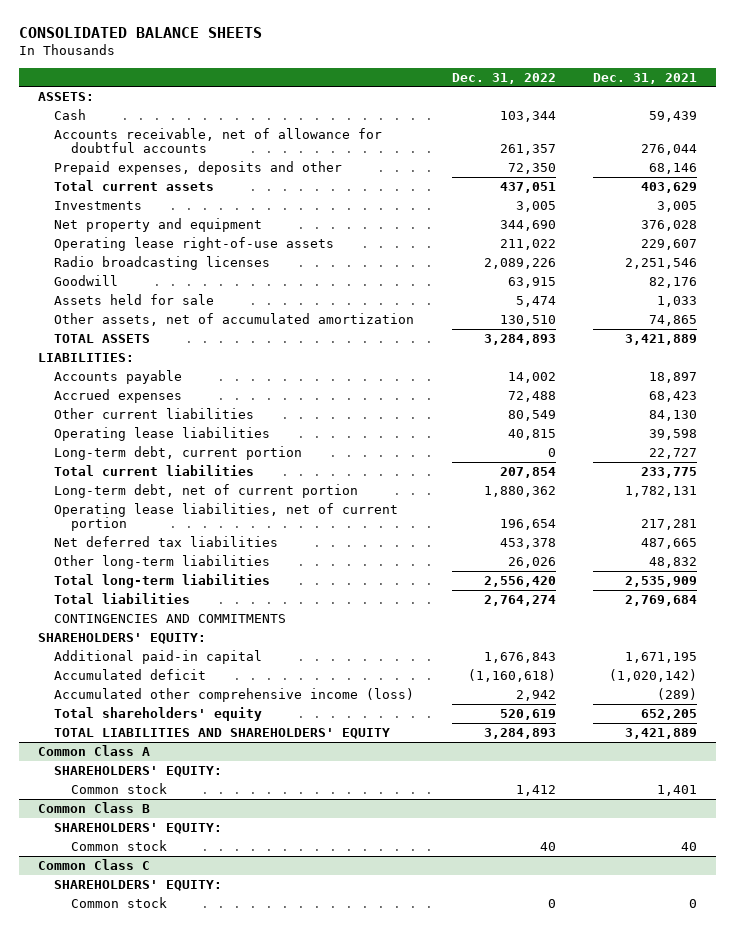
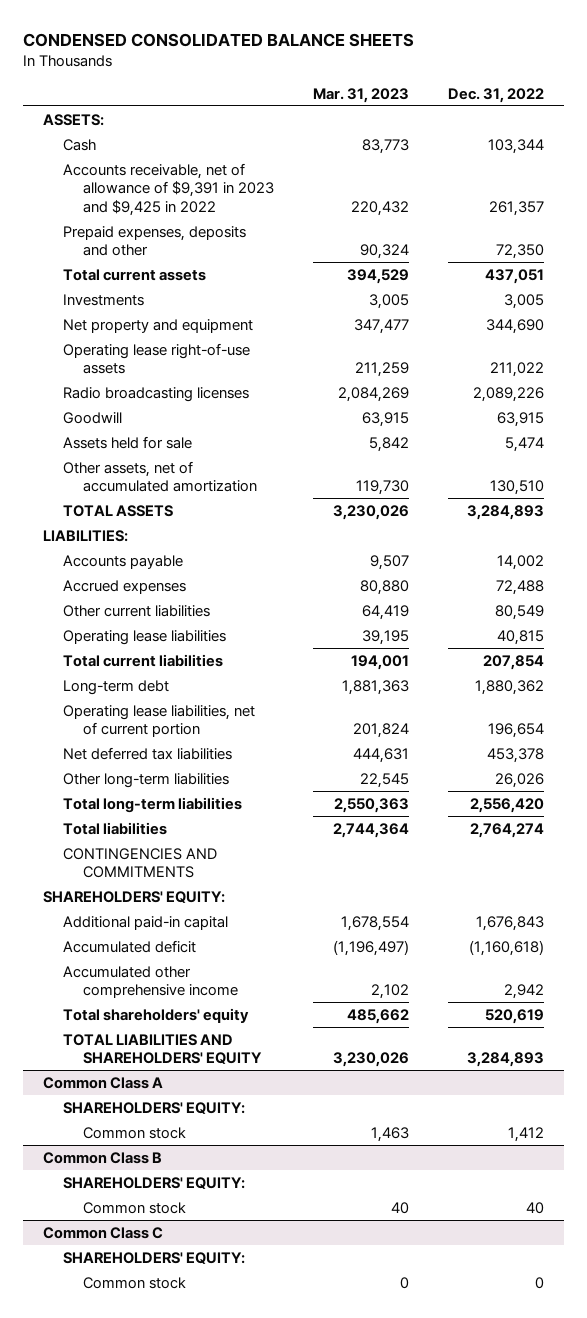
[18,27,262,39] CONSOLIDATED BALANCE SHEETS -> [23,33,415,48] CONDENSED CONSOLIDATED BALANCE SHEETS
[593,72,698,84] Dec. 31, 2021 -> none
none -> [312,87,409,103] Mar. 31, 2023
[54,127,383,154] Accounts receivable, net of allowance for doubtful accounts -> [62,162,274,217] Accounts receivable, net of allowance of $9,391 in 2023 and $9,425 in 2022
[54,445,303,460] Long-term debt, current portion -> none
[54,483,359,498] Long-term debt, net of current portion -> [62,679,169,695] Long-term debt
[54,687,415,702] Accumulated other comprehensive income (loss) -> [62,965,238,999] Accumulated other comprehensive income

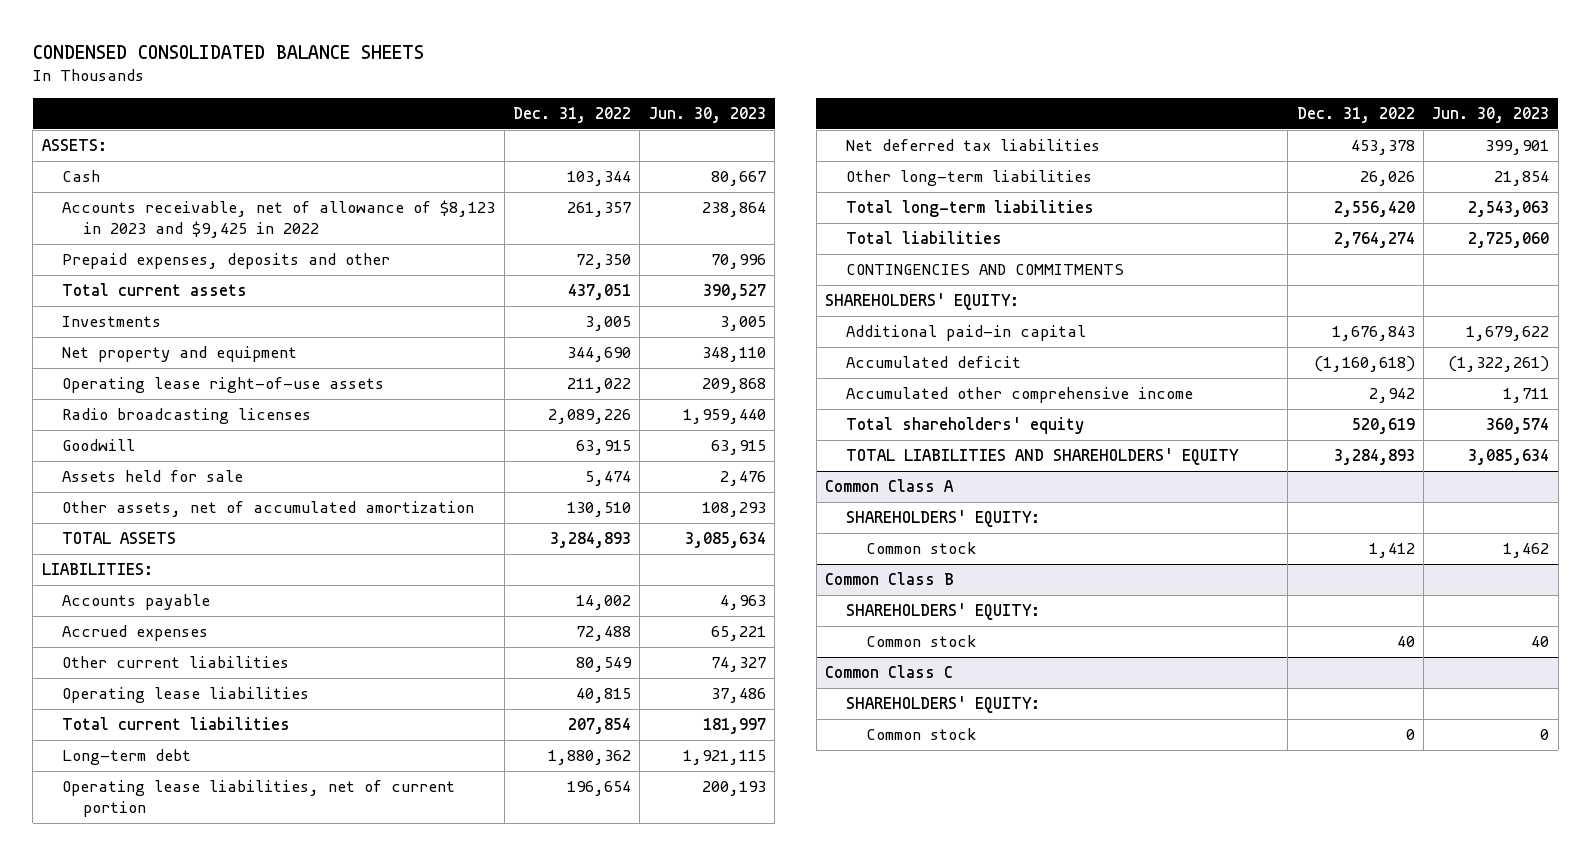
[312,87,409,103] Mar. 31, 2023 -> none
none -> [648,107,766,124] Jun. 30, 2023
[62,162,274,217] Accounts receivable, net of allowance of $9,391 in 2023 and $9,425 in 2022 -> [62,200,496,239] Accounts receivable, net of allowance of $8,123 in 2023 and $9,425 in 2022

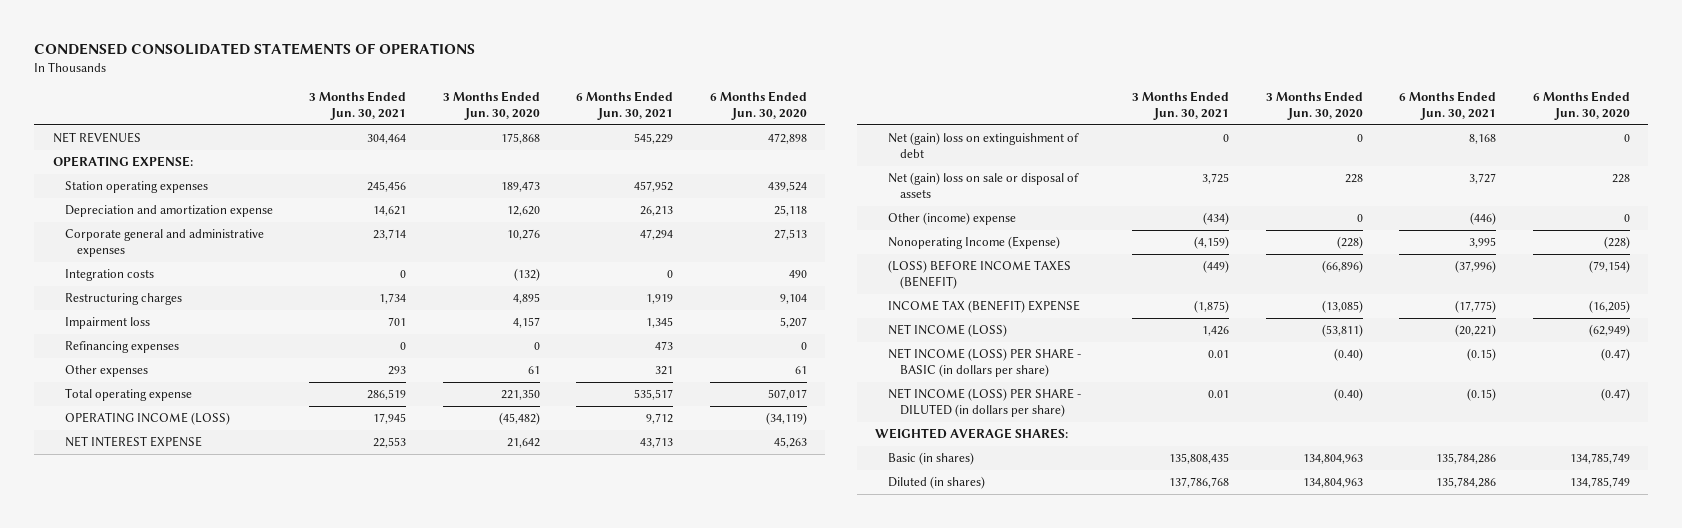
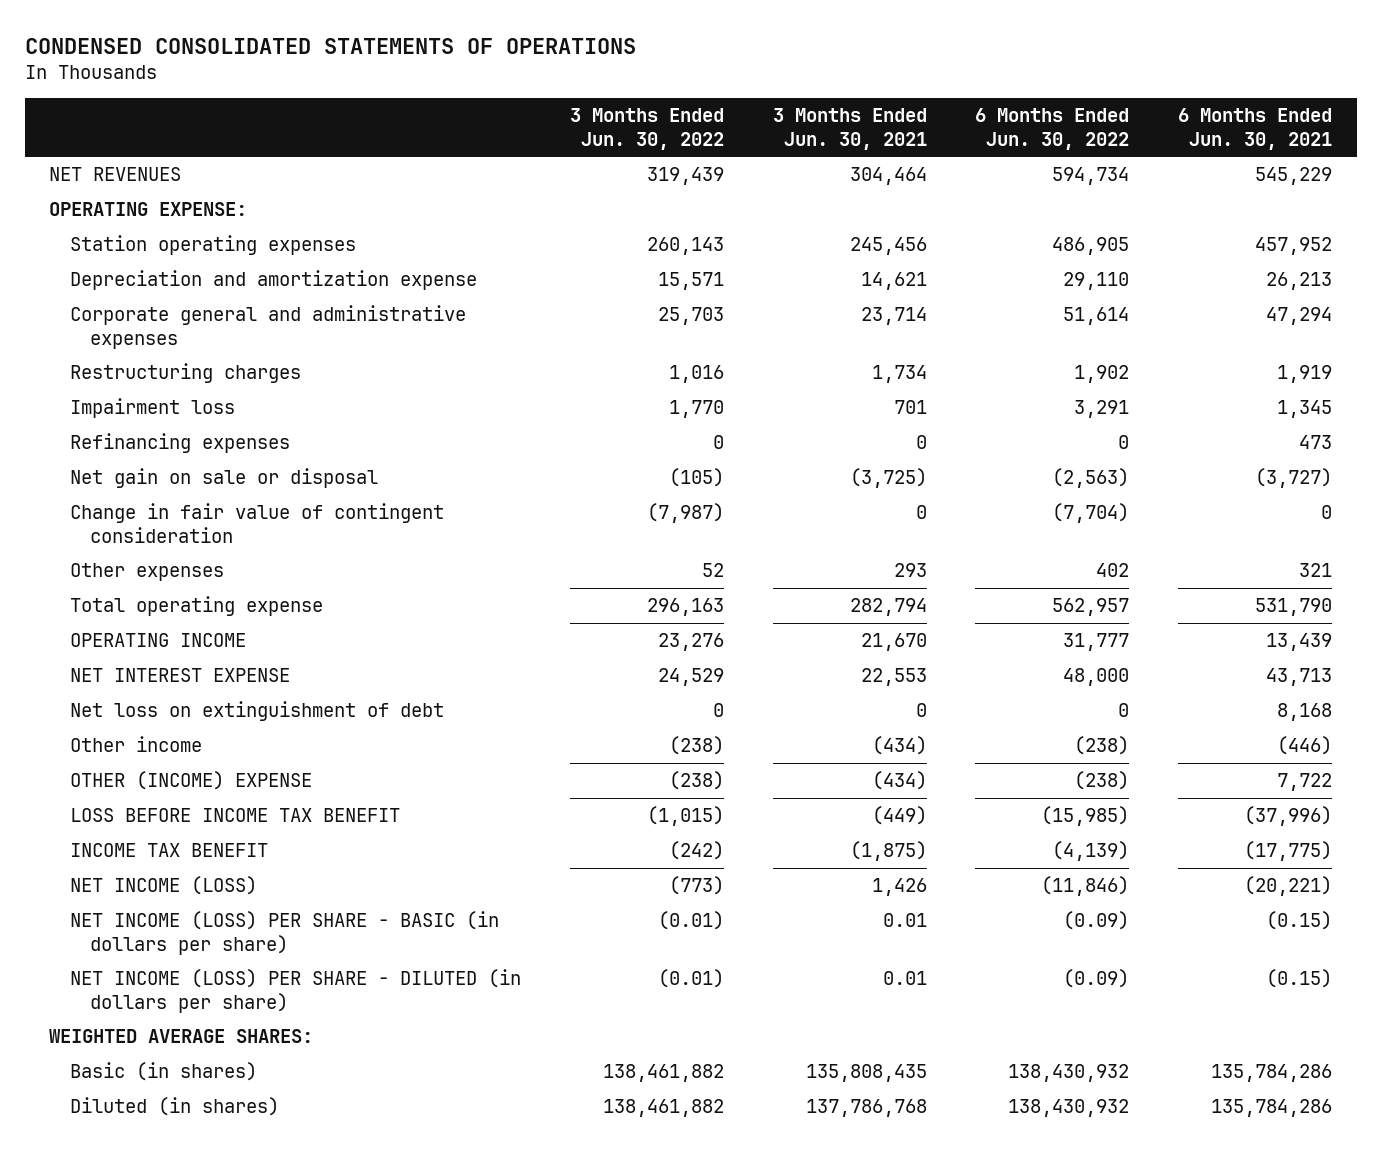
[442,90,540,120] 3 Months Ended Jun. 30, 2020 -> none
[709,90,807,120] 6 Months Ended Jun. 30, 2020 -> none
none -> [569,107,724,150] 3 Months Ended Jun. 30, 2022
none -> [975,107,1130,150] 6 Months Ended Jun. 30, 2022
[64,269,154,282] Integration costs -> none
none -> [69,468,378,489] Net gain on sale or disposal
none -> [69,503,444,543] Change in fair value of contingent consideration
[367,389,407,401] 286,519 -> [849,598,927,617] 282,794
[634,389,674,401] 535,517 -> [1255,598,1333,617] 531,790
[64,412,230,426] OPERATING INCOME (LOSS) -> [69,633,246,648] OPERATING INCOME
[373,413,407,425] 17,945 -> [860,633,927,652] 21,670
[646,413,674,425] 9,712 -> [1266,633,1333,652] 13,439
[887,172,1079,199] Net (gain) loss on sale or disposal of assets -> none
[887,132,1079,159] Net (gain) loss on extinguishment of debt -> [69,701,444,722] Net loss on extinguishment of debt
[887,212,1016,226] Other (income) expense -> [69,736,202,753] Other income
[887,236,1060,250] Nonoperating Income (Expense) -> [69,771,312,791] OTHER (INCOME) EXPENSE
[1194,236,1230,250] (4,159) -> [871,771,927,791] (434)
[1469,237,1497,249] 3,995 -> [1277,773,1333,792] 7,722
[887,260,1071,290] (LOSS) BEFORE INCOME TAXES (BENEFIT) -> [69,808,400,823] LOSS BEFORE INCOME TAX BENEFIT
[887,300,1080,314] INCOME TAX (BENEFIT) EXPENSE -> [69,843,268,858] INCOME TAX BENEFIT

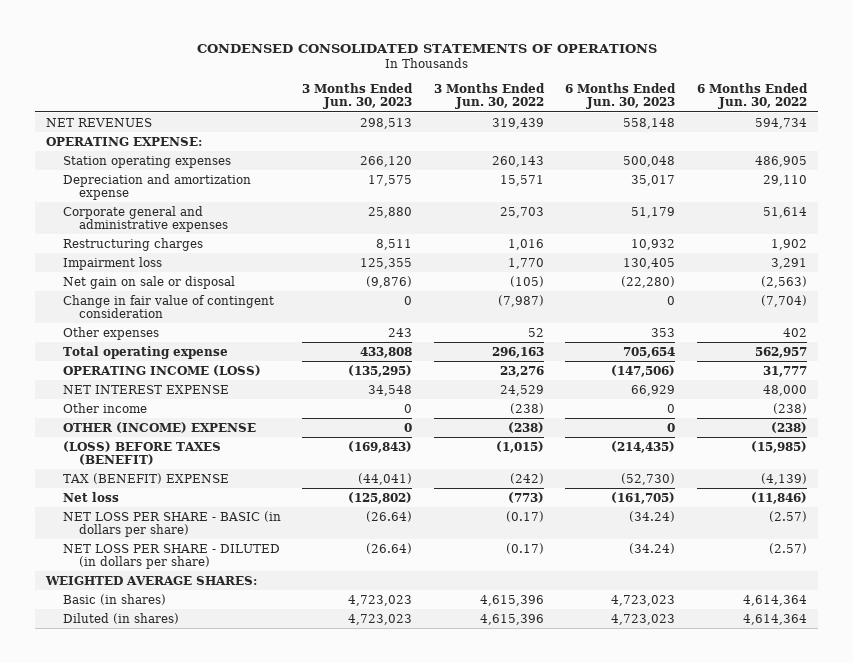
[772,107,927,150] 3 Months Ended Jun. 30, 2021 -> none
[1178,107,1333,150] 6 Months Ended Jun. 30, 2021 -> none
none -> [302,83,414,110] 3 Months Ended Jun. 30, 2023
none -> [565,83,677,110] 6 Months Ended Jun. 30, 2023
[69,433,290,454] Refinancing expenses -> none
[69,633,246,648] OPERATING INCOME -> [62,364,261,376] OPERATING INCOME (LOSS)
[69,701,444,722] Net loss on extinguishment of debt -> none
[69,808,400,823] LOSS BEFORE INCOME TAX BENEFIT -> [62,440,221,465] (LOSS) BEFORE TAXES (BENEFIT)
[69,843,268,858] INCOME TAX BENEFIT -> [62,472,229,484] TAX (BENEFIT) EXPENSE
[69,876,257,896] NET INCOME (LOSS) -> [62,491,119,502] Net loss
[69,911,499,955] NET INCOME (LOSS) PER SHARE - BASIC (in dollars per share) -> [62,510,281,537] NET LOSS PER SHARE - BASIC (in dollars per share)
[657,911,724,931] (0.01) -> [505,510,544,522] (0.17)
[1063,911,1130,931] (0.09) -> [769,510,808,522] (2.57)
[69,969,521,1013] NET INCOME (LOSS) PER SHARE - DILUTED (in dollars per share) -> [62,543,280,569] NET LOSS PER SHARE - DILUTED (in dollars per share)
[657,969,724,989] (0.01) -> [505,542,544,554] (0.17)
[1063,969,1130,989] (0.09) -> [769,542,808,554] (2.57)
[602,1064,724,1083] 138,461,882 -> [479,594,544,606] 4,615,396
[1008,1064,1130,1083] 138,430,932 -> [743,594,808,606] 4,614,364
[602,1099,724,1118] 138,461,882 -> [479,613,544,625] 4,615,396
[1008,1099,1130,1118] 138,430,932 -> [743,613,808,625] 4,614,364

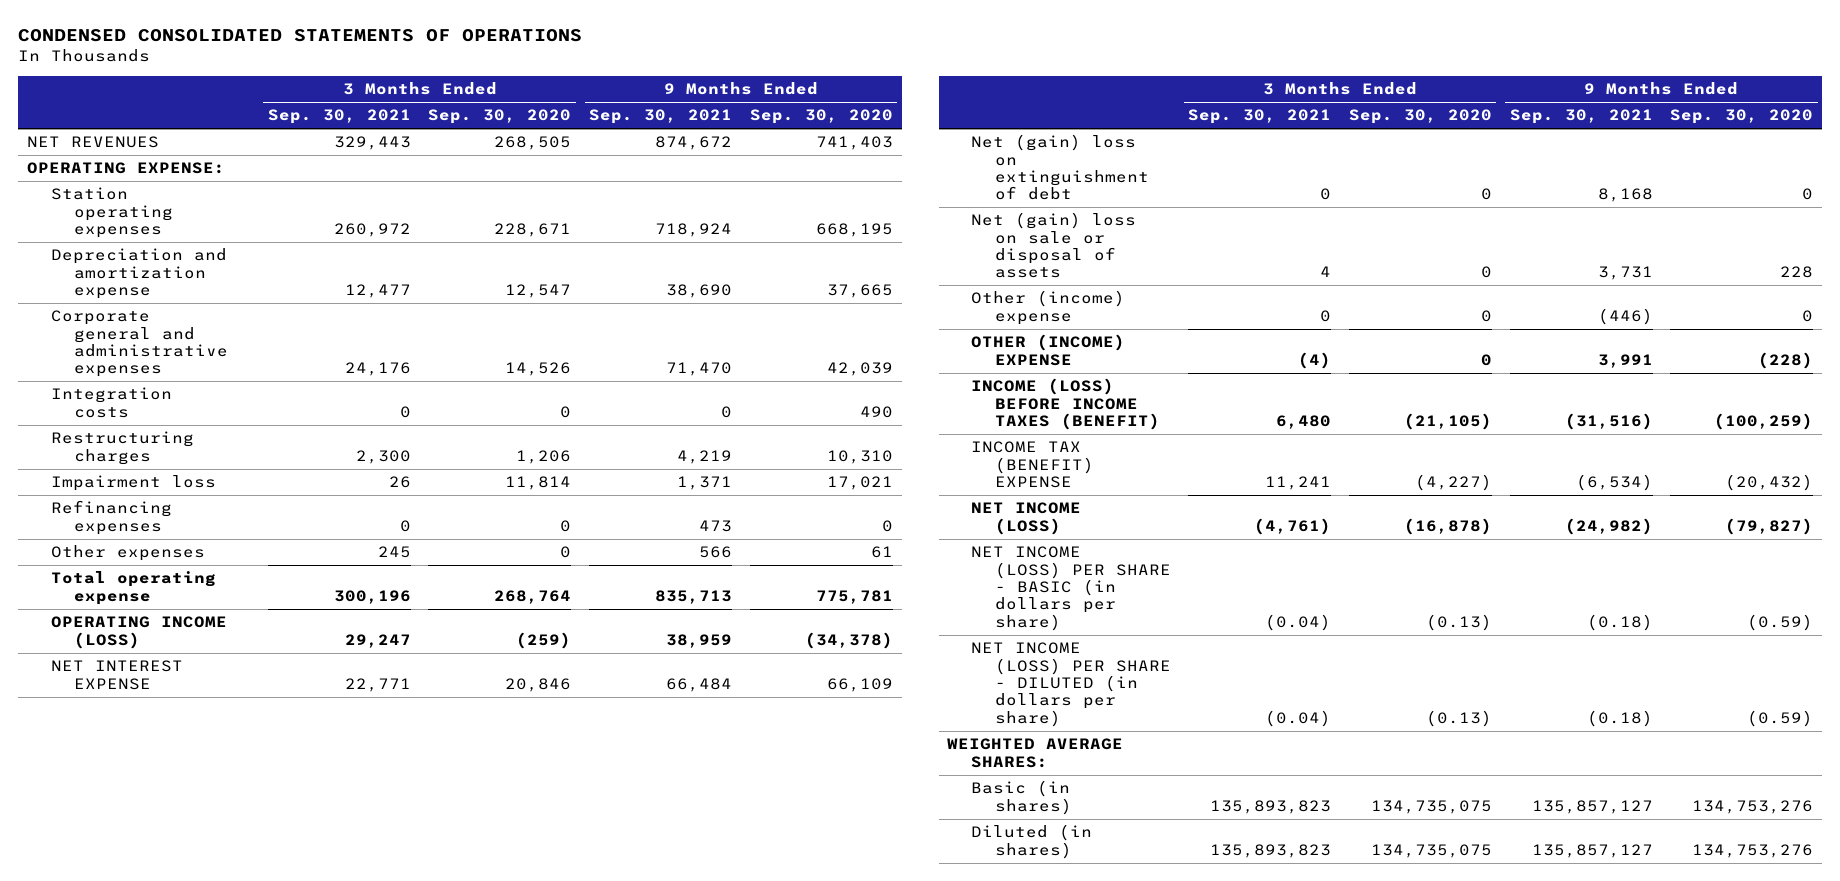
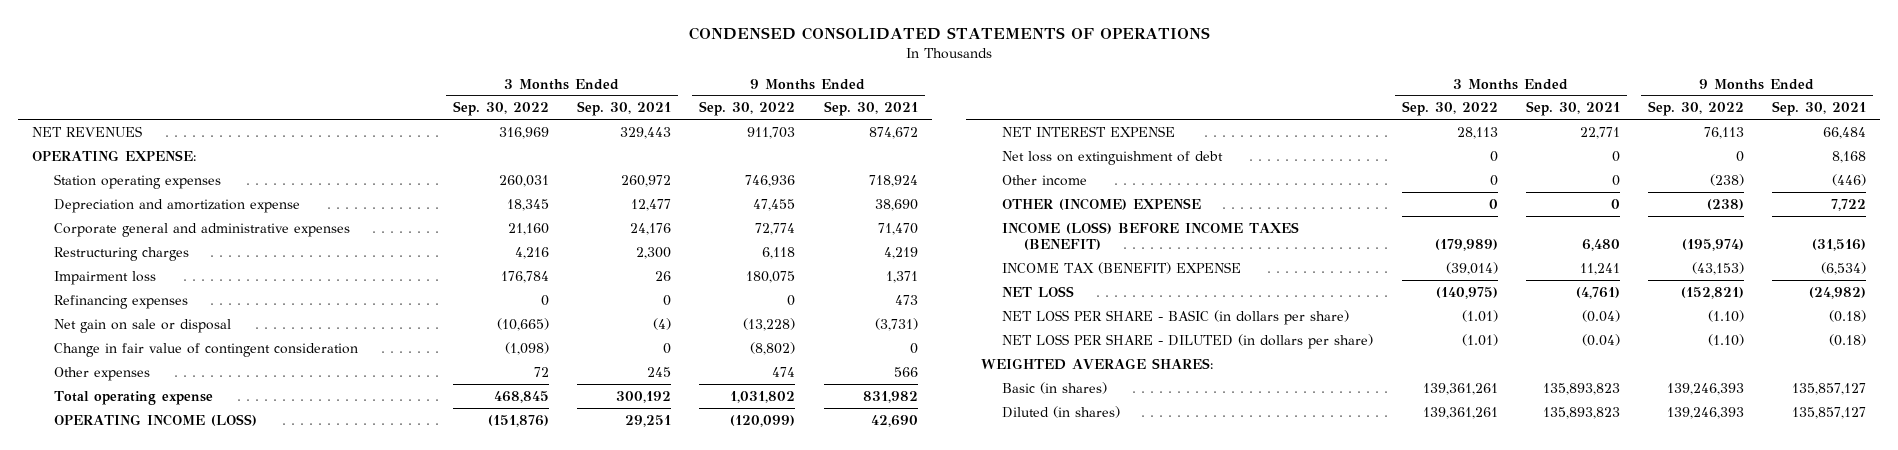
[428,109,572,125] Sep. 30, 2020 -> none
[749,109,893,125] Sep. 30, 2020 -> none
none -> [452,101,549,117] Sep. 30, 2022
none -> [699,101,796,117] Sep. 30, 2022
[50,387,172,418] Integration costs -> none
none -> [53,318,231,333] Net gain on sale or disposal
none -> [53,342,358,357] Change in fair value of contingent consideration
[333,589,411,604] 300,196 -> [616,390,672,403] 300,192
[655,589,733,604] 835,713 -> [862,390,918,403] 831,982
[344,633,411,648] 29,247 -> [625,414,672,427] 29,251
[666,633,733,648] 38,959 -> [870,414,918,427] 42,690
[971,212,1137,279] Net (gain) loss on sale or disposal of assets -> none
[971,134,1149,201] Net (gain) loss on extinguishment of debt -> [1002,150,1224,165] Net loss on extinguishment of debt
[971,290,1126,325] Other (income) expense -> [1002,174,1088,186] Other income
[1298,351,1332,369] (4) -> [1610,198,1620,209] 0
[1597,353,1653,368] 3,991 -> [1831,198,1867,211] 7,722
[971,502,1082,535] NET INCOME (LOSS) -> [1002,285,1075,297] NET LOSS
[971,546,1171,631] NET INCOME (LOSS) PER SHARE - BASIC (in dollars per share) -> [1002,309,1350,325] NET LOSS PER SHARE - BASIC (in dollars per share)
[971,642,1171,727] NET INCOME (LOSS) PER SHARE - DILUTED (in dollars per share) -> [1002,333,1374,349] NET LOSS PER SHARE - DILUTED (in dollars per share)

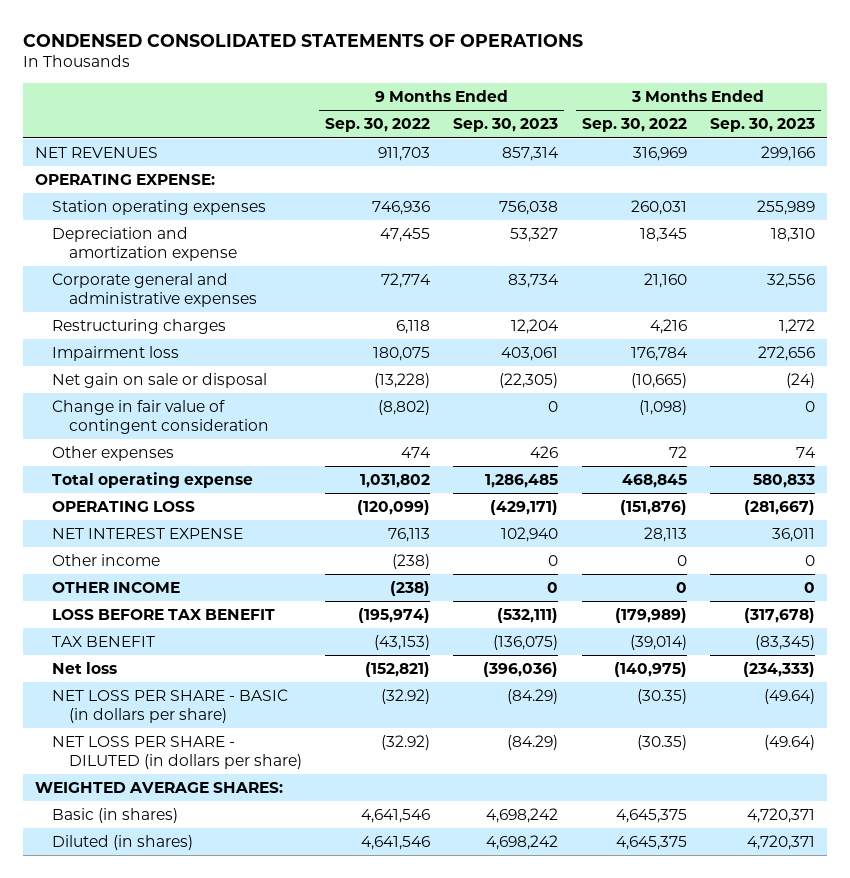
[577,101,672,117] Sep. 30, 2021 -> none
[823,101,918,117] Sep. 30, 2021 -> none
none -> [453,118,559,133] Sep. 30, 2023
none -> [710,118,816,133] Sep. 30, 2023
[53,294,188,309] Refinancing expenses -> none
[53,413,257,426] OPERATING INCOME (LOSS) -> [51,501,195,513] OPERATING LOSS
[1002,150,1224,165] Net loss on extinguishment of debt -> none
[1002,197,1202,210] OTHER (INCOME) EXPENSE -> [51,582,180,594] OTHER INCOME
[1002,221,1300,251] INCOME (LOSS) BEFORE INCOME TAXES (BENEFIT) -> [51,609,275,621] LOSS BEFORE TAX BENEFIT
[1002,261,1242,274] INCOME TAX (BENEFIT) EXPENSE -> [51,636,155,648] TAX BENEFIT
[1002,285,1075,297] NET LOSS -> [51,662,117,675] Net loss
[1461,309,1498,322] (1.01) -> [636,689,687,705] (30.35)
[1708,309,1745,322] (1.10) -> [381,689,431,705] (32.92)
[1461,333,1498,346] (1.01) -> [636,735,687,751] (30.35)
[1708,333,1745,346] (1.10) -> [381,735,431,751] (32.92)
[1422,382,1498,395] 139,361,261 -> [615,809,687,824] 4,645,375
[1667,382,1745,395] 139,246,393 -> [361,809,431,824] 4,641,546
[1422,406,1498,419] 139,361,261 -> [615,836,687,851] 4,645,375
[1667,406,1745,419] 139,246,393 -> [361,836,431,851] 4,641,546

